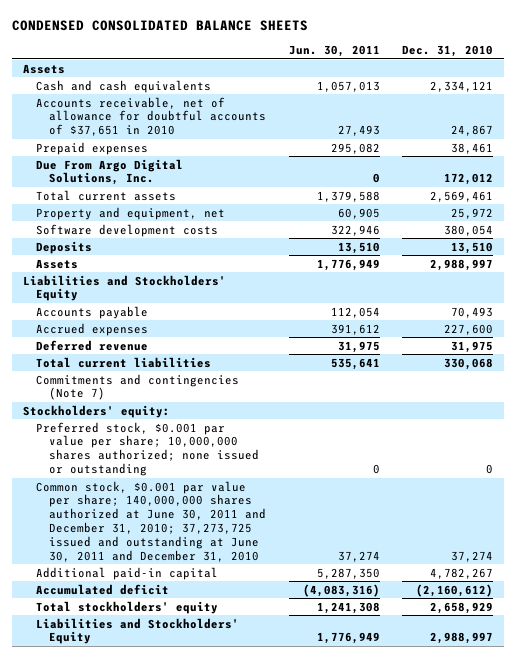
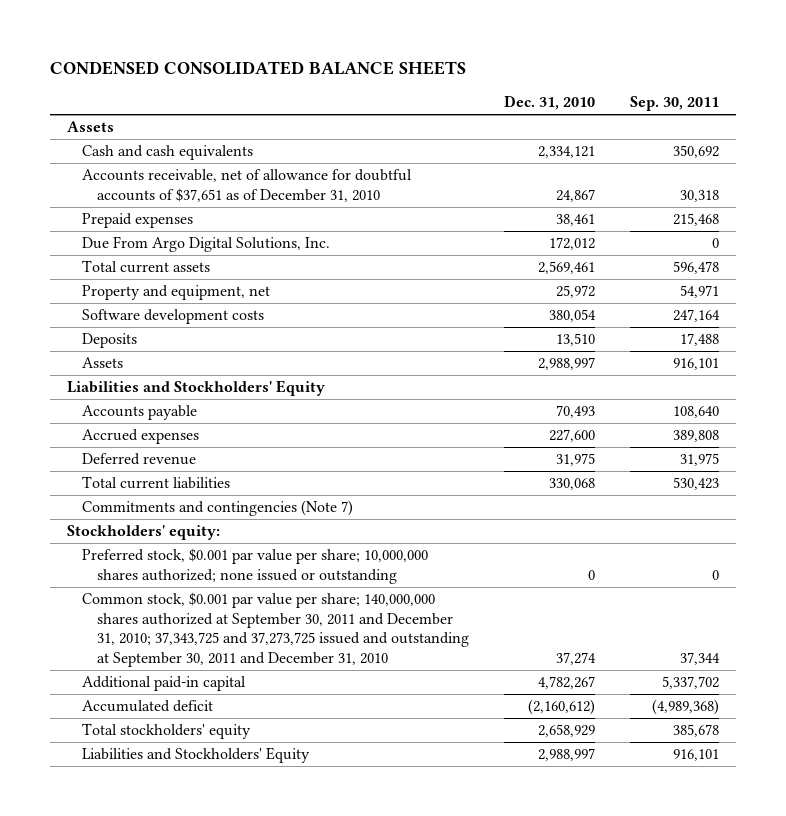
[288,45,380,58] Jun. 30, 2011 -> none
none -> [629,96,719,112] Sep. 30, 2011
[36,96,267,137] Accounts receivable, net of allowance for doubtful accounts of $37,651 in 2010 -> [82,169,413,202] Accounts receivable, net of allowance for doubtful accounts of $37,651 as of December 31, 2010
[36,480,267,562] Common stock, $0.001 par value per share; 140,000,000 shares authorized at June 30, 2011 and December 31, 2010; 37,273,725 issued and outstanding at June 30, 2011 and December 31, 2010 -> [82,592,470,667] Common stock, $0.001 par value per share; 140,000,000 shares authorized at September 30, 2011 and December 31, 2010; 37,343,725 and 37,273,725 issued and outstanding at September 30, 2011 and December 31, 2010

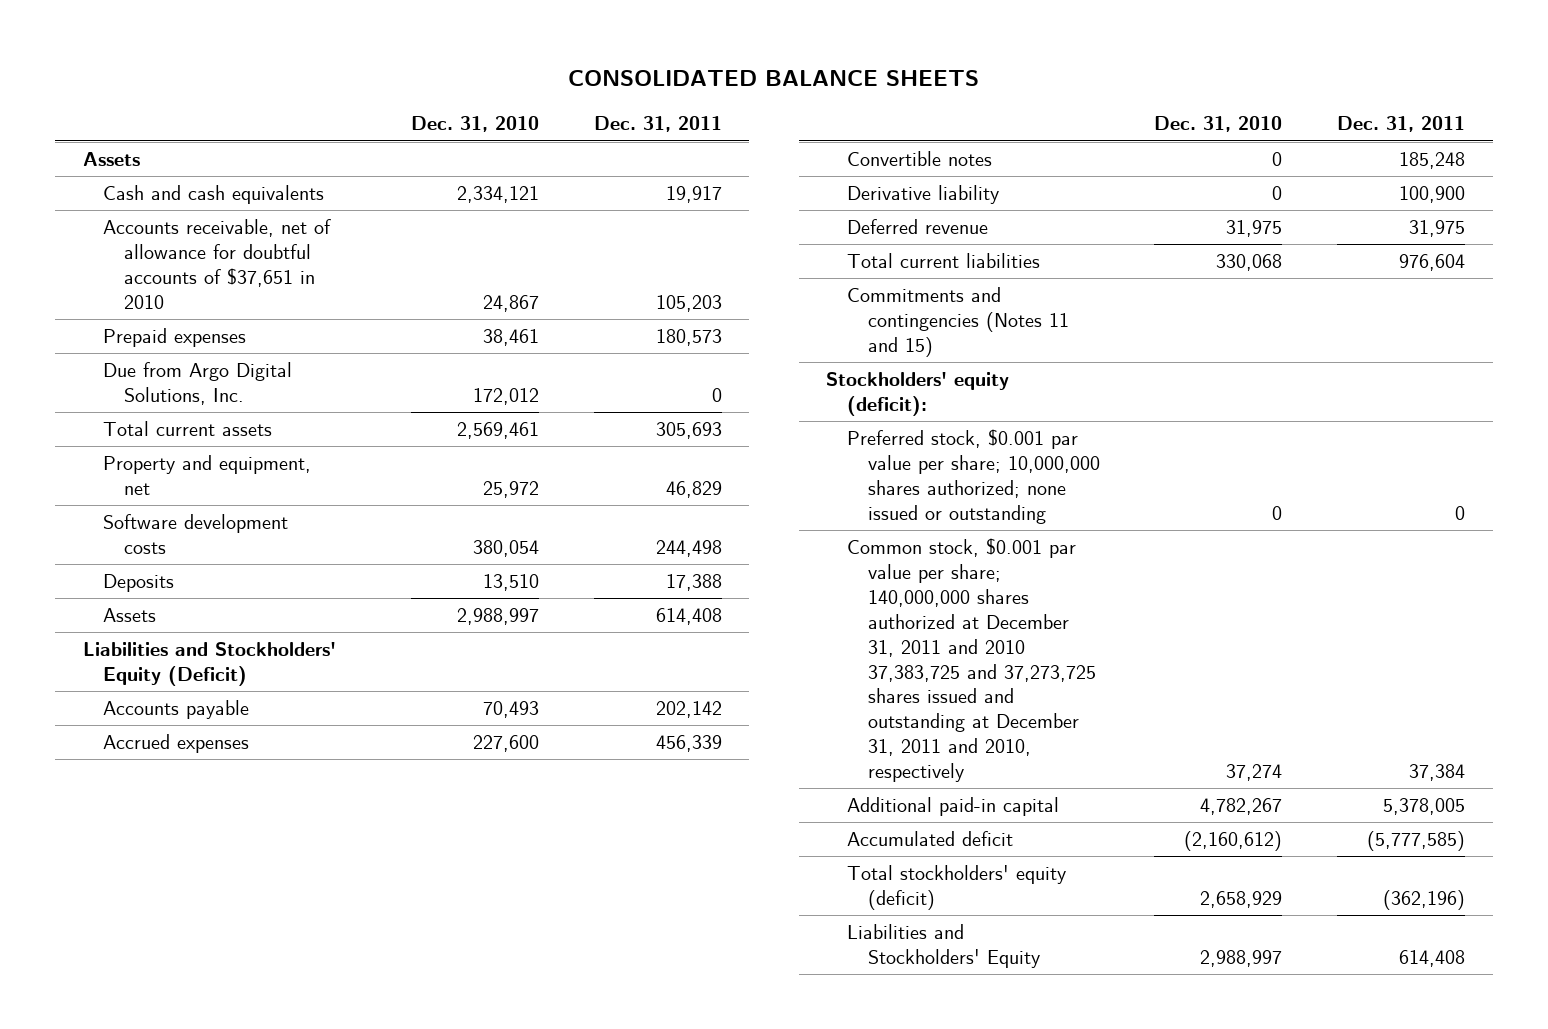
[49,61,466,76] CONDENSED CONSOLIDATED BALANCE SHEETS -> [567,70,979,87] CONSOLIDATED BALANCE SHEETS
[629,96,719,112] Sep. 30, 2011 -> none
none -> [593,116,722,133] Dec. 31, 2011
[82,169,413,202] Accounts receivable, net of allowance for doubtful accounts of $37,651 as of December 31, 2010 -> [103,219,332,309] Accounts receivable, net of allowance for doubtful accounts of $37,651 in 2010
[82,236,331,253] Due From Argo Digital Solutions, Inc. -> [103,362,293,406] Due from Argo Digital Solutions, Inc.
[67,380,326,397] Liabilities and Stockholders' Equity -> [82,642,336,687] Liabilities and Stockholders' Equity (Deficit)
none -> [846,151,992,167] Convertible notes
none -> [846,185,999,205] Derivative liability
[82,500,354,517] Commitments and contingencies (Note 7) -> [846,287,1069,357] Commitments and contingencies (Notes 11 and 15)
[67,525,221,541] Stockholders' equity: -> [826,372,1010,417] Stockholders' equity (deficit):
[82,592,470,667] Common stock, $0.001 par value per share; 140,000,000 shares authorized at September 30, 2011 and December 31, 2010; 37,343,725 and 37,273,725 issued and outstanding at September 30, 2011 and December 31, 2010 -> [846,538,1096,783] Common stock, $0.001 par value per share; 140,000,000 shares authorized at December 31, 2011 and 2010 37,383,725 and 37,273,725 shares issued and outstanding at December 31, 2011 and 2010, respectively
[82,723,252,740] Total stockholders' equity -> [846,865,1066,911] Total stockholders' equity (deficit)

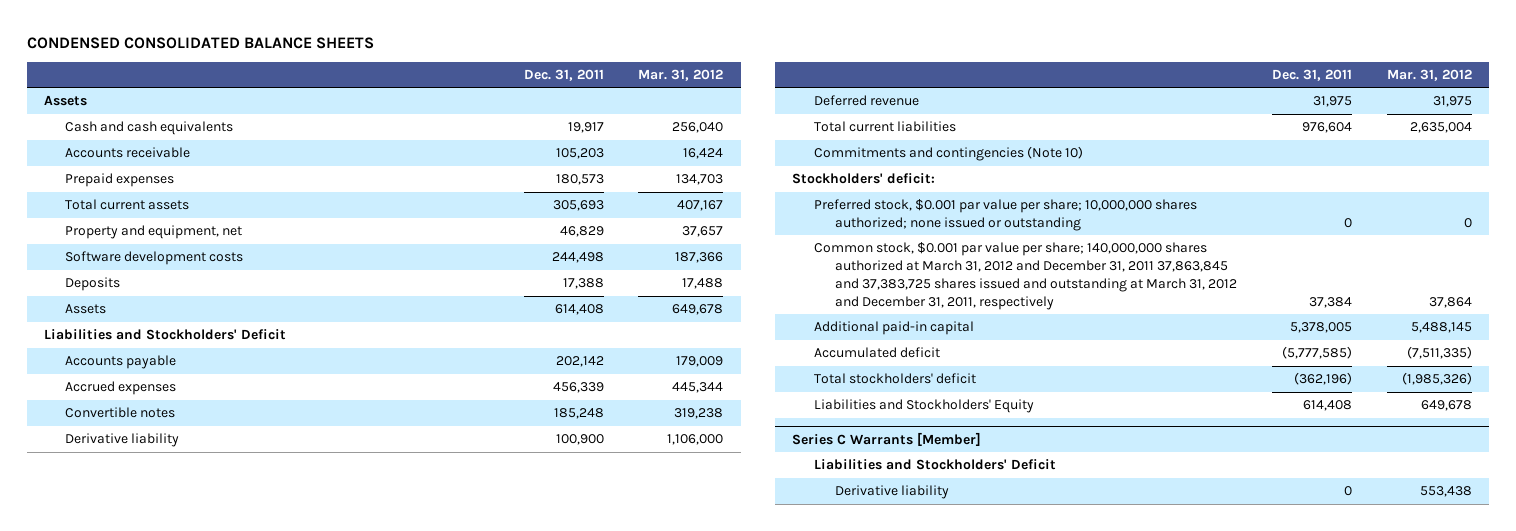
[567,70,979,87] CONSOLIDATED BALANCE SHEETS -> [26,37,374,50] CONDENSED CONSOLIDATED BALANCE SHEETS
[410,116,539,133] Dec. 31, 2010 -> none
none -> [638,68,724,81] Mar. 31, 2012
[103,219,332,309] Accounts receivable, net of allowance for doubtful accounts of $37,651 in 2010 -> [65,147,191,159] Accounts receivable
[103,362,293,406] Due from Argo Digital Solutions, Inc. -> none
[82,642,336,687] Liabilities and Stockholders' Equity (Deficit) -> [43,329,286,341] Liabilities and Stockholders' Deficit
[846,287,1069,357] Commitments and contingencies (Notes 11 and 15) -> [813,146,1083,162] Commitments and contingencies (Note 10)
[826,372,1010,417] Stockholders' equity (deficit): -> [792,173,936,185] Stockholders' deficit:
[846,538,1096,783] Common stock, $0.001 par value per share; 140,000,000 shares authorized at December 31, 2011 and 2010 37,383,725 and 37,273,725 shares issued and outstanding at December 31, 2011 and 2010, respectively -> [813,242,1238,310] Common stock, $0.001 par value per share; 140,000,000 shares authorized at March 31, 2012 and December 31, 2011 37,863,845 and 37,383,725 shares issued and outstanding at March 31, 2012 and December 31, 2011, respectively
[846,865,1066,911] Total stockholders' equity (deficit) -> [813,373,976,385] Total stockholders' deficit
none -> [792,432,982,447] Series C Warrants [Member]
none -> [813,459,1056,471] Liabilities and Stockholders' Deficit
none -> [835,485,950,500] Derivative liability

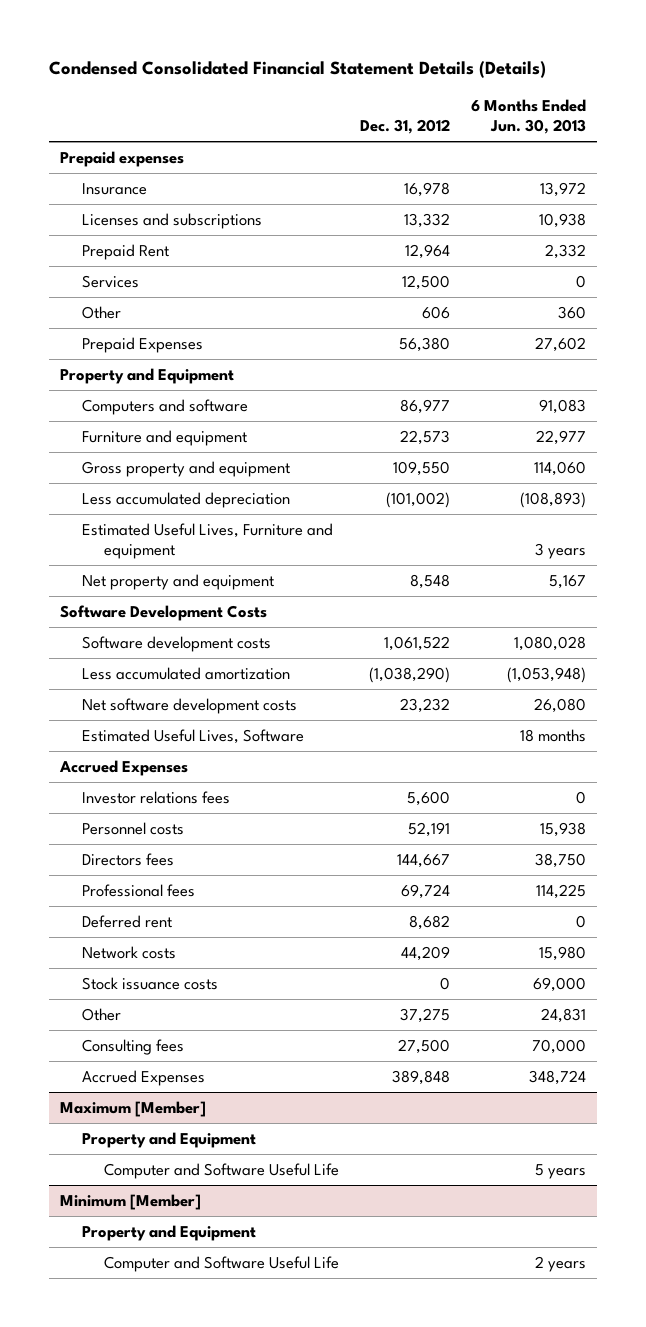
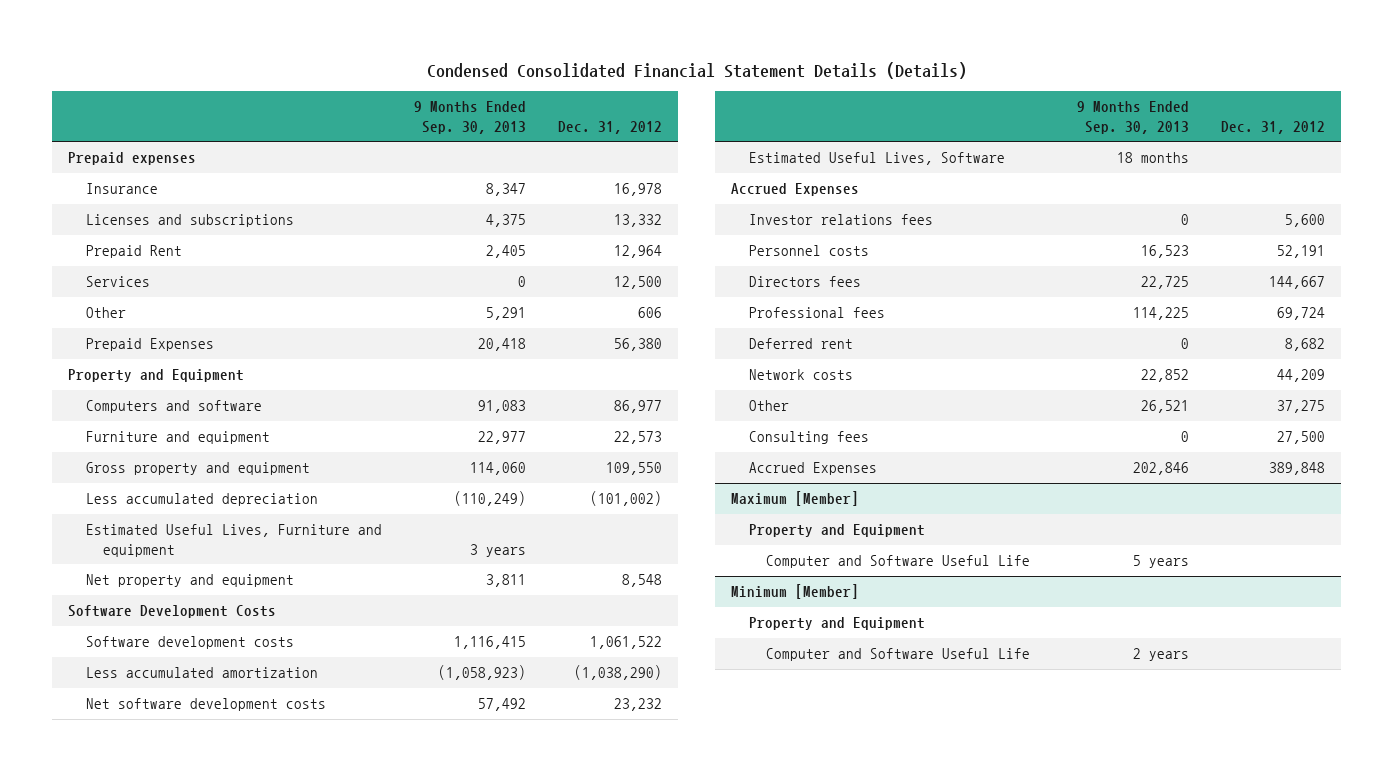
[471,99,587,135] 6 Months Ended Jun. 30, 2013 -> none
none -> [413,101,526,134] 9 Months Ended Sep. 30, 2013
[81,976,218,990] Stock issuance costs -> none

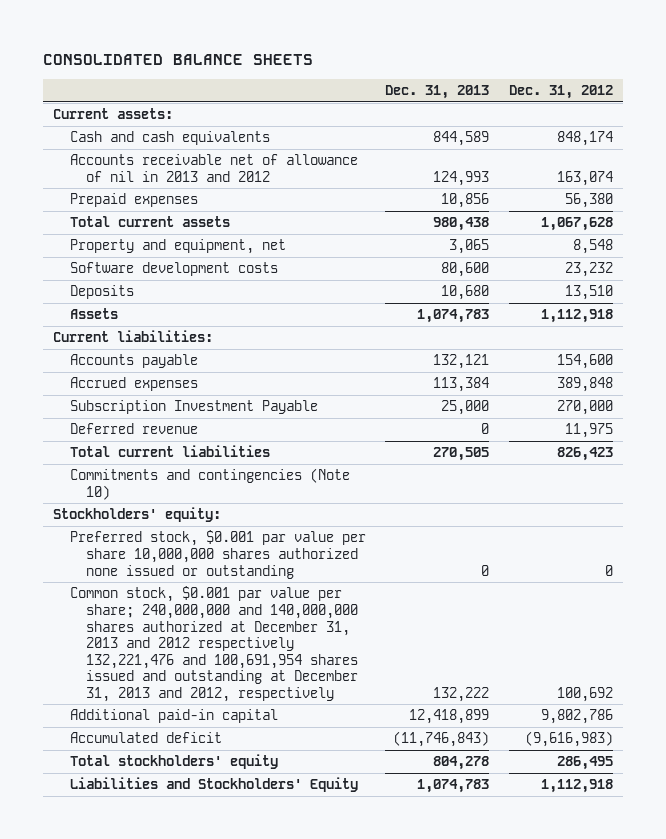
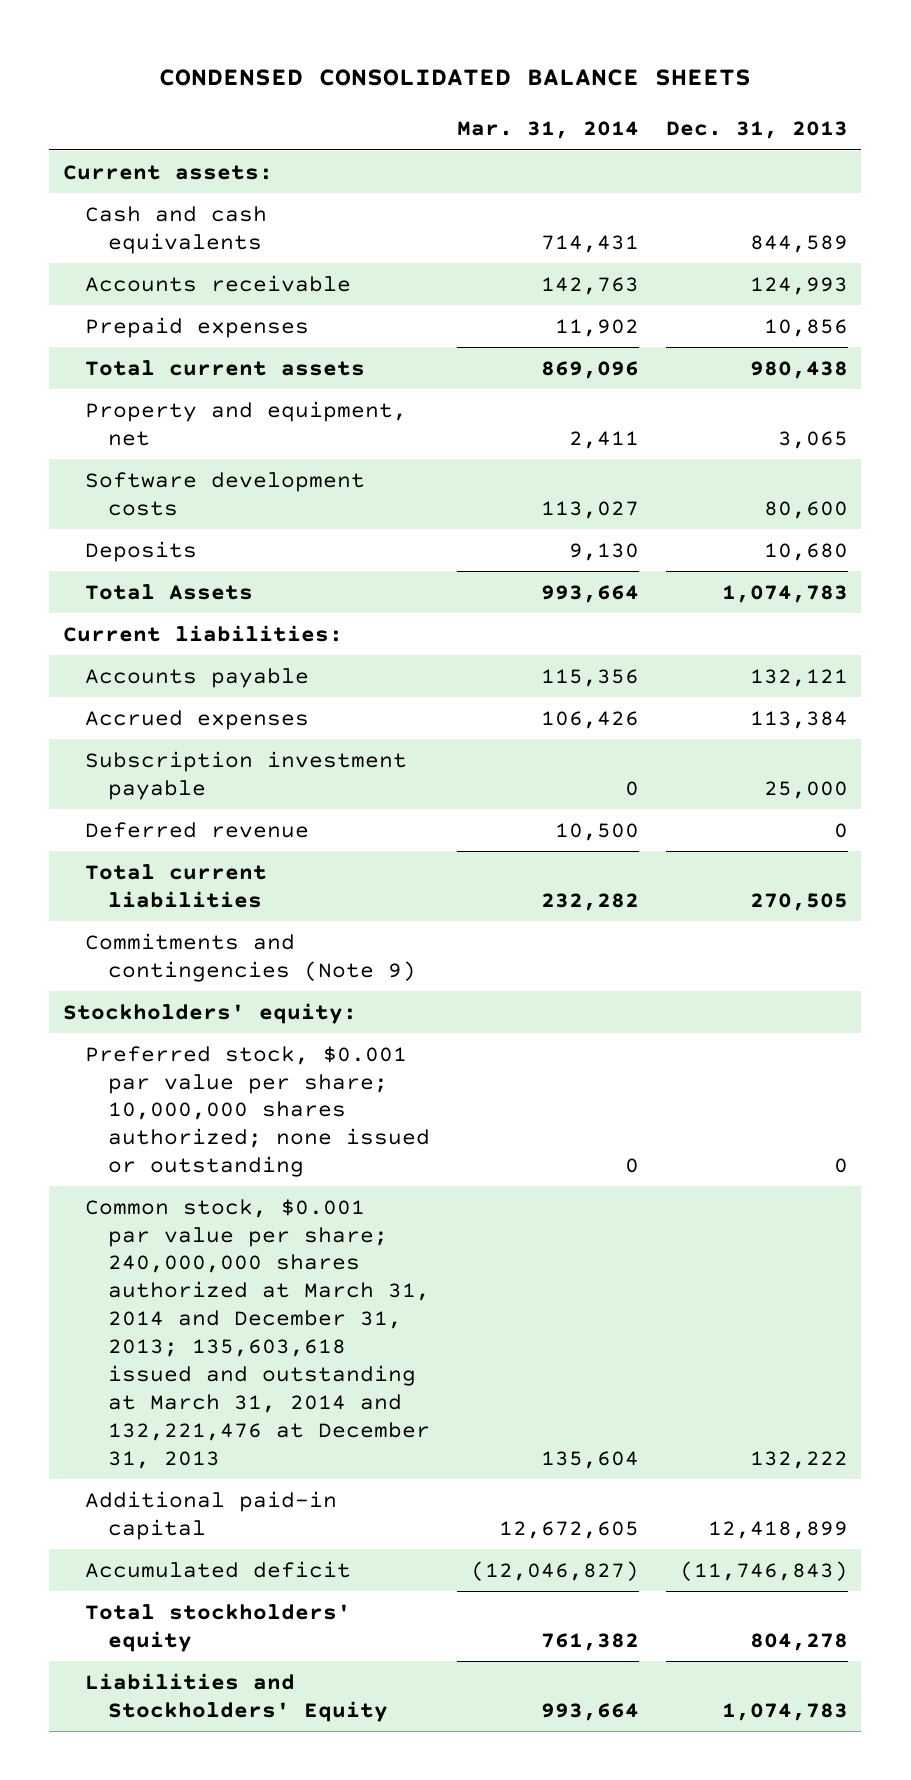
[42,53,313,65] CONSOLIDATED BALANCE SHEETS -> [159,68,752,86] CONDENSED CONSOLIDATED BALANCE SHEETS
[508,85,613,100] Dec. 31, 2012 -> none
none -> [457,121,640,140] Mar. 31, 2014
[69,154,358,182] Accounts receivable net of allowance of nil in 2013 and 2012 -> [85,274,352,292] Accounts receivable
[69,308,118,320] Assets -> [85,583,254,600] Total Assets
[69,400,318,415] Subscription Investment Payable -> [85,750,408,800] Subscription investment payable
[69,468,350,500] Commitments and contingencies (Note 10) -> [85,932,417,982] Commitments and contingencies (Note 9)
[69,530,366,579] Preferred stock, $0.001 par value per share 10,000,000 shares authorized none issued or outstanding -> [85,1045,431,1178] Preferred stock, $0.001 par value per share; 10,000,000 shares authorized; none issued or outstanding
[69,586,359,702] Common stock, $0.001 par value per share; 240,000,000 and 140,000,000 shares authorized at December 31, 2013 and 2012 respectively 132,221,476 and 100,691,954 shares issued and outstanding at December 31, 2013 and 2012, respectively -> [85,1198,431,1469] Common stock, $0.001 par value per share; 240,000,000 shares authorized at March 31, 2014 and December 31, 2013; 135,603,618 issued and outstanding at March 31, 2014 and 132,221,476 at December 31, 2013

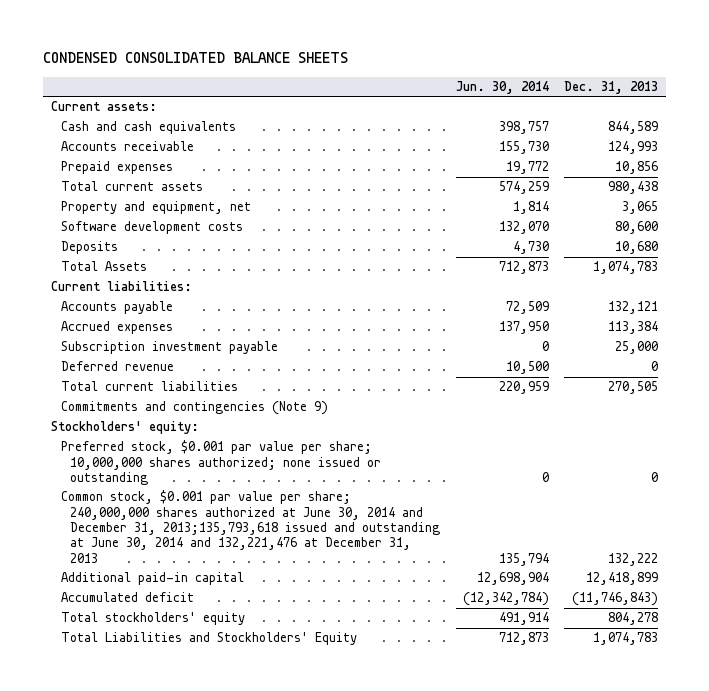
[457,121,640,140] Mar. 31, 2014 -> none
none -> [455,80,549,94] Jun. 30, 2014
[85,1198,431,1469] Common stock, $0.001 par value per share; 240,000,000 shares authorized at March 31, 2014 and December 31, 2013; 135,603,618 issued and outstanding at March 31, 2014 and 132,221,476 at December 31, 2013 -> [60,490,441,563] Common stock, $0.001 par value per share; 240,000,000 shares authorized at June 30, 2014 and December 31, 2013;135,793,618 issued and outstanding at June 30, 2014 and 132,221,476 at December 31, 2013
[85,1672,389,1722] Liabilities and Stockholders' Equity -> [60,632,357,646] Total Liabilities and Stockholders' Equity

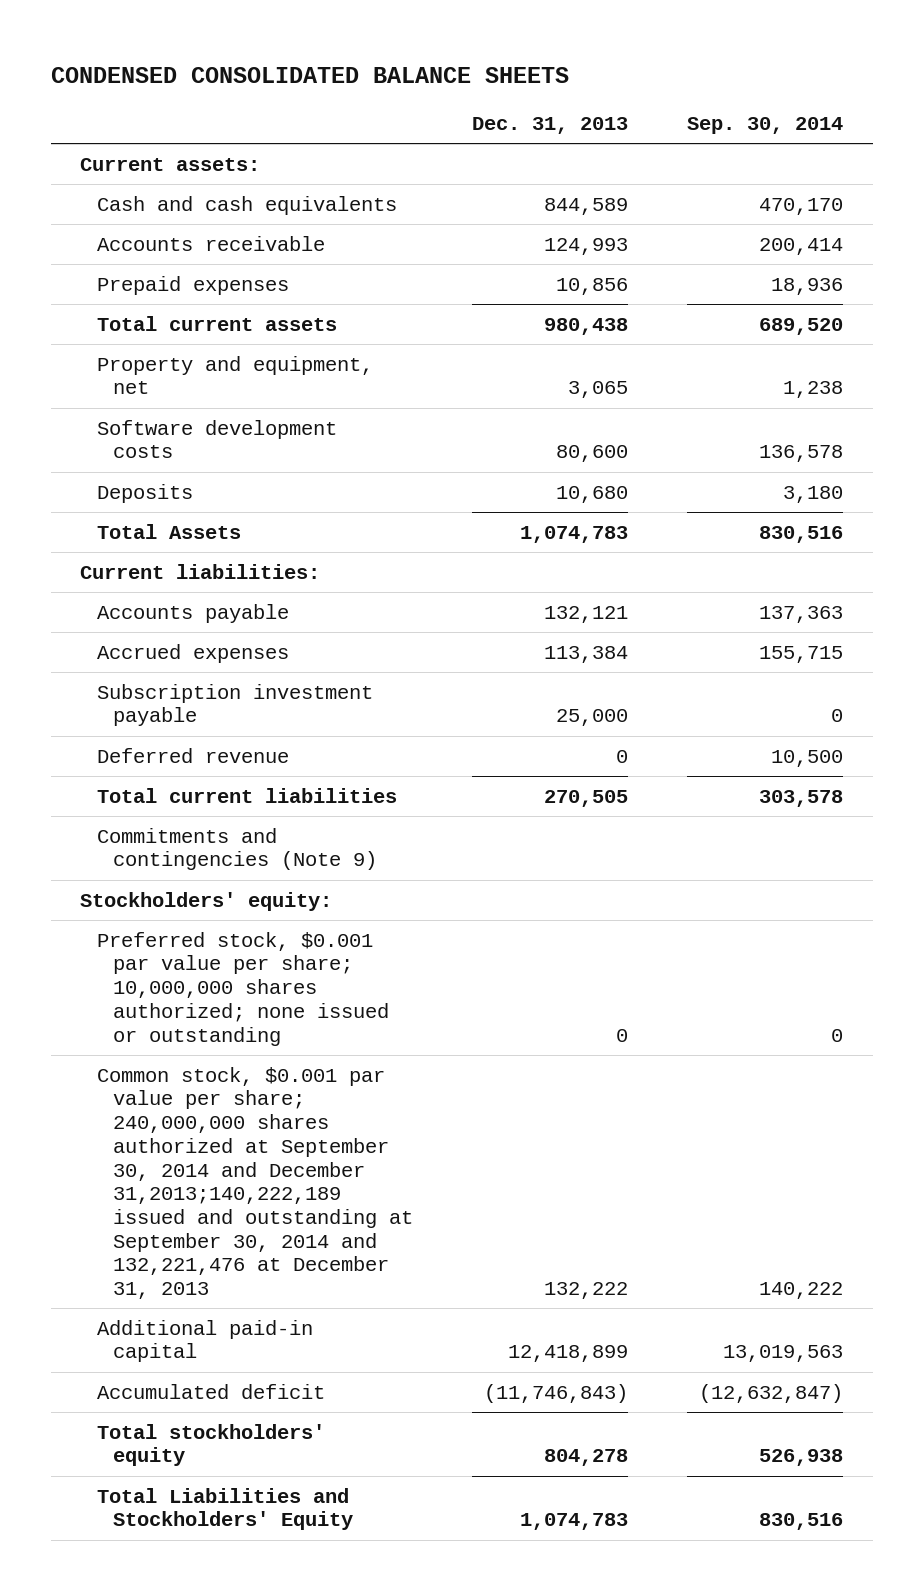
[455,80,549,94] Jun. 30, 2014 -> none
none -> [687,116,844,134] Sep. 30, 2014
[60,490,441,563] Common stock, $0.001 par value per share; 240,000,000 shares authorized at June 30, 2014 and December 31, 2013;135,793,618 issued and outstanding at June 30, 2014 and 132,221,476 at December 31, 2013 -> [96,1066,414,1300] Common stock, $0.001 par value per share; 240,000,000 shares authorized at September 30, 2014 and December 31,2013;140,222,189 issued and outstanding at September 30, 2014 and 132,221,476 at December 31, 2013

